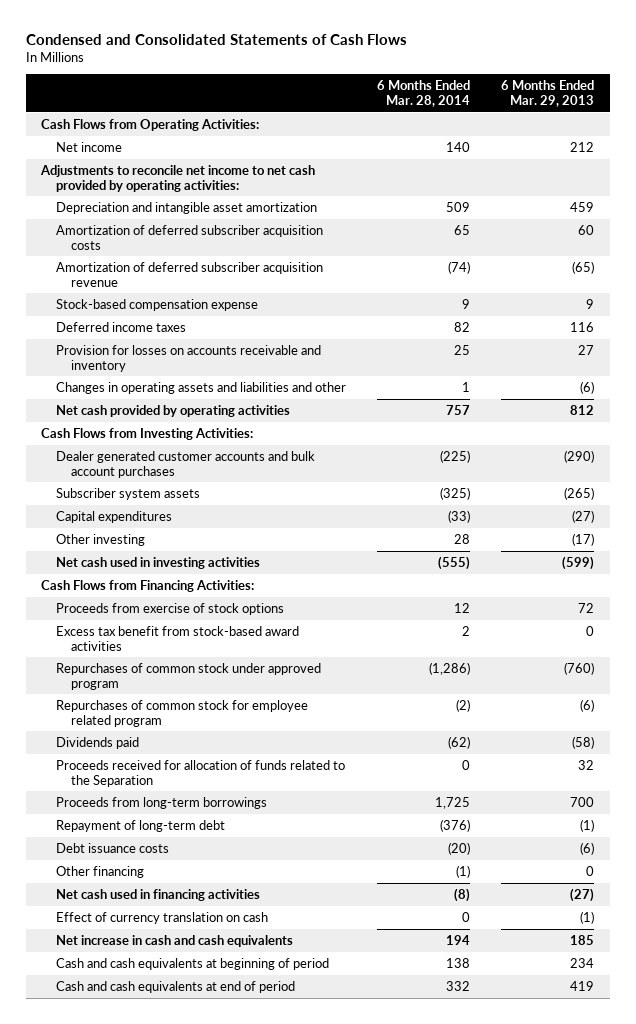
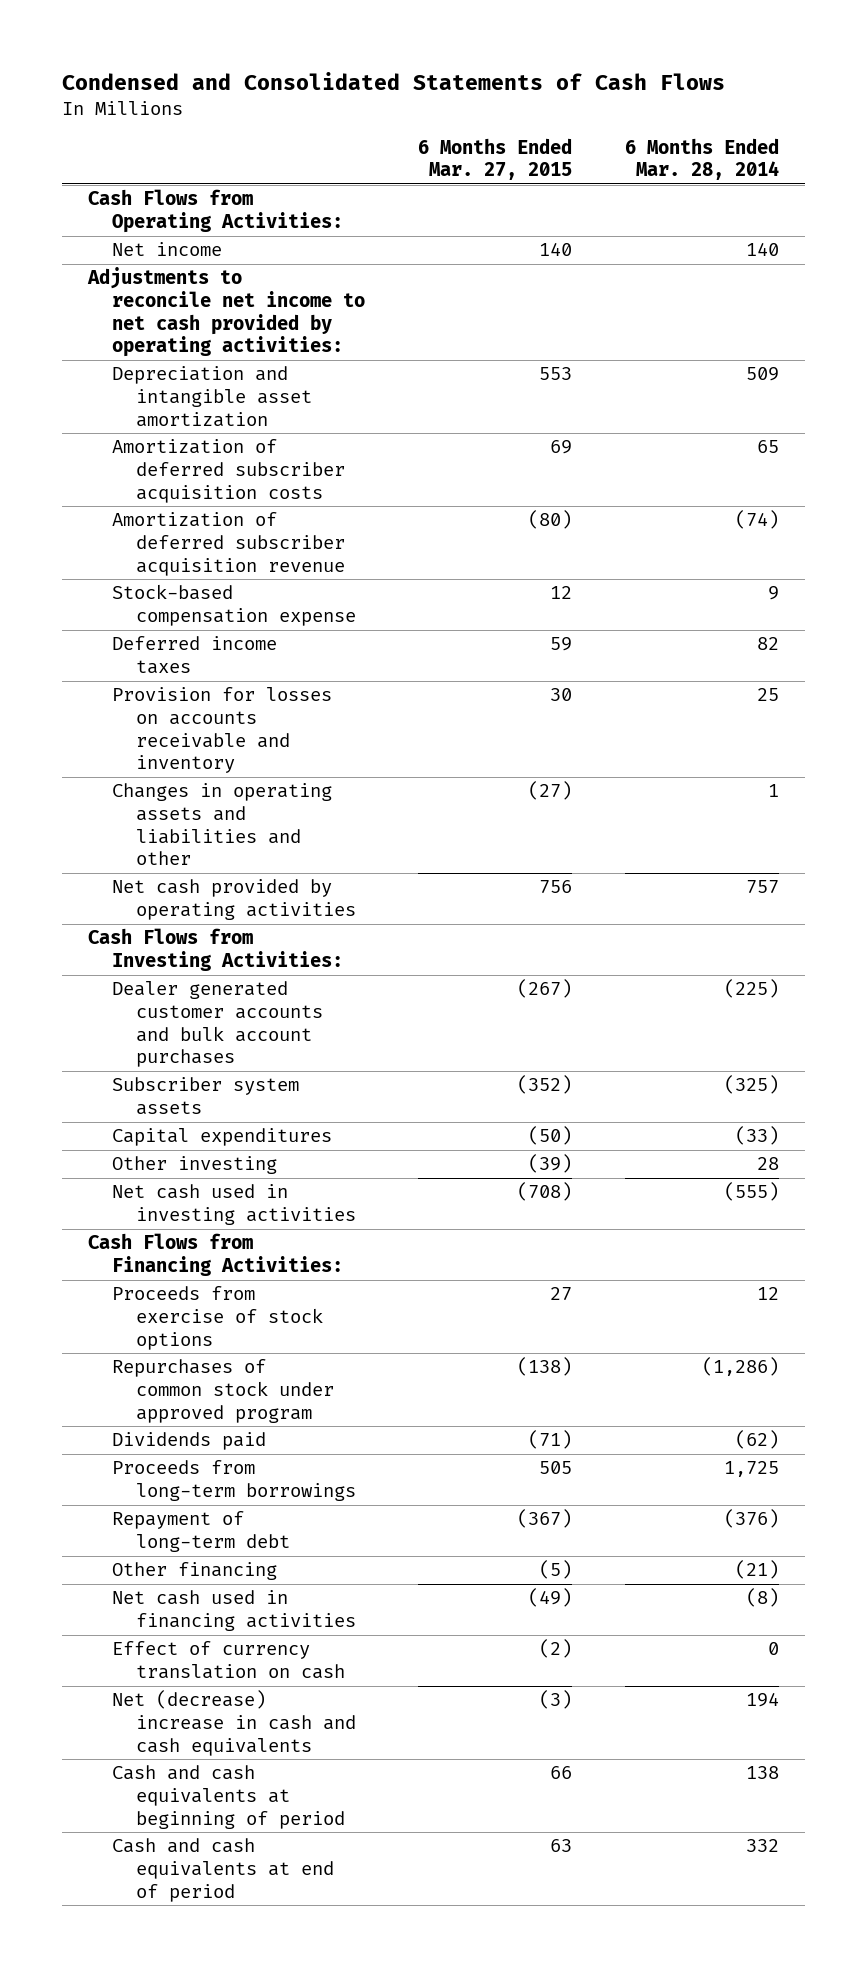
[501,80,595,107] 6 Months Ended Mar. 29, 2013 -> none
none -> [417,137,572,181] 6 Months Ended Mar. 27, 2015
[56,625,300,651] Excess tax benefit from stock-based award activities -> none
[56,699,309,727] Repurchases of common stock for employee related program -> none
[56,759,346,787] Proceeds received for allocation of funds related to the Separation -> none
[56,842,170,853] Debt issuance costs -> none
[456,864,471,878] (1) -> [734,1560,779,1580] (21)
[56,934,294,947] Net increase in cash and cash equivalents -> [112,1690,356,1756] Net (decrease) increase in cash and cash equivalents

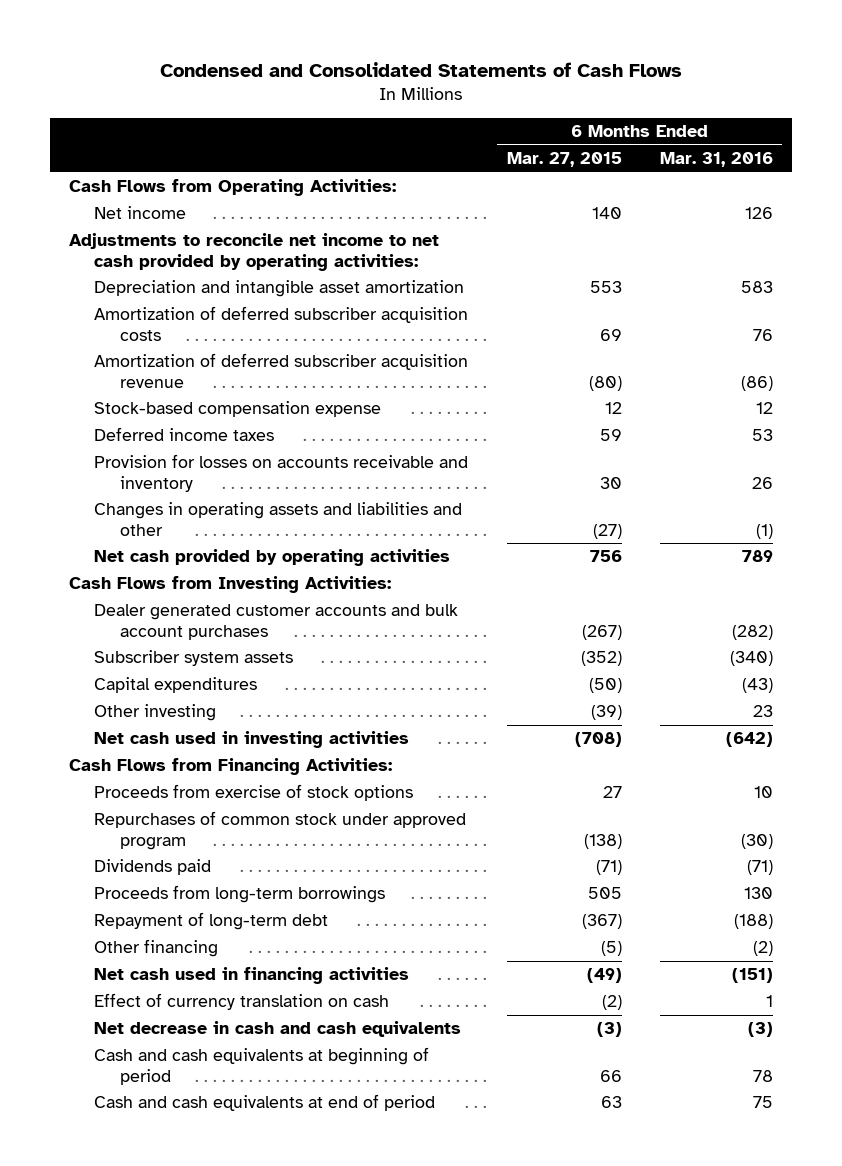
[624,137,779,181] 6 Months Ended Mar. 28, 2014 -> none
none -> [659,151,773,167] Mar. 31, 2016
[112,1690,356,1756] Net (decrease) increase in cash and cash equivalents -> [94,1021,462,1038] Net decrease in cash and cash equivalents

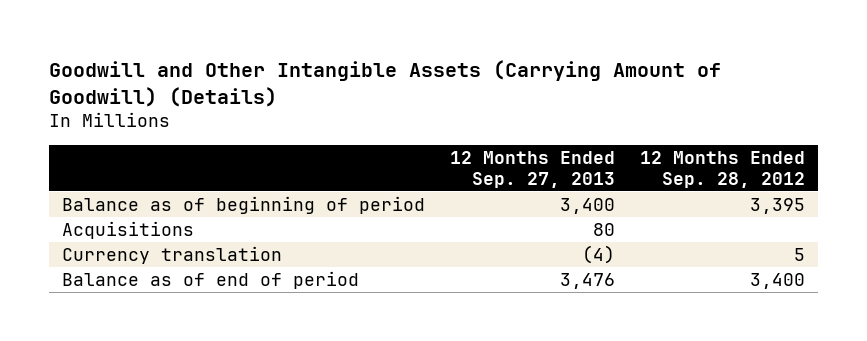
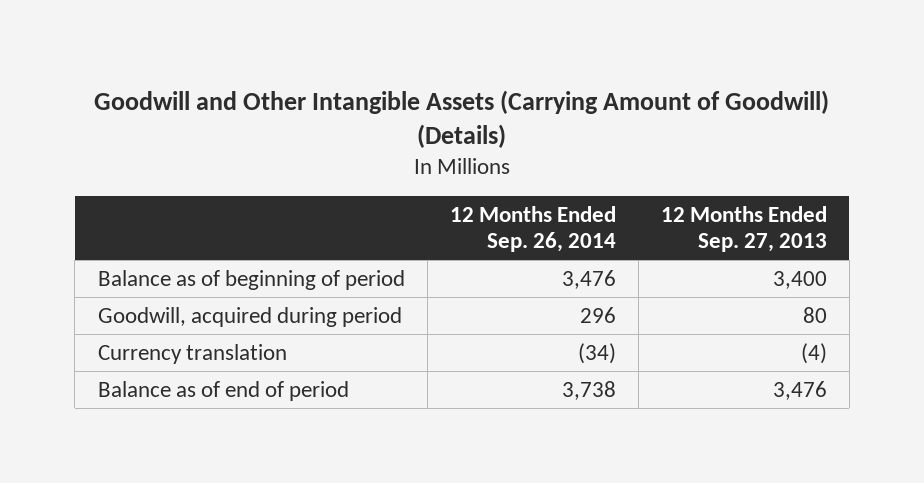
[640,150,806,188] 12 Months Ended Sep. 28, 2012 -> none
none -> [449,205,616,253] 12 Months Ended Sep. 26, 2014
[62,221,195,240] Acquisitions -> [97,306,402,327] Goodwill, acquired during period

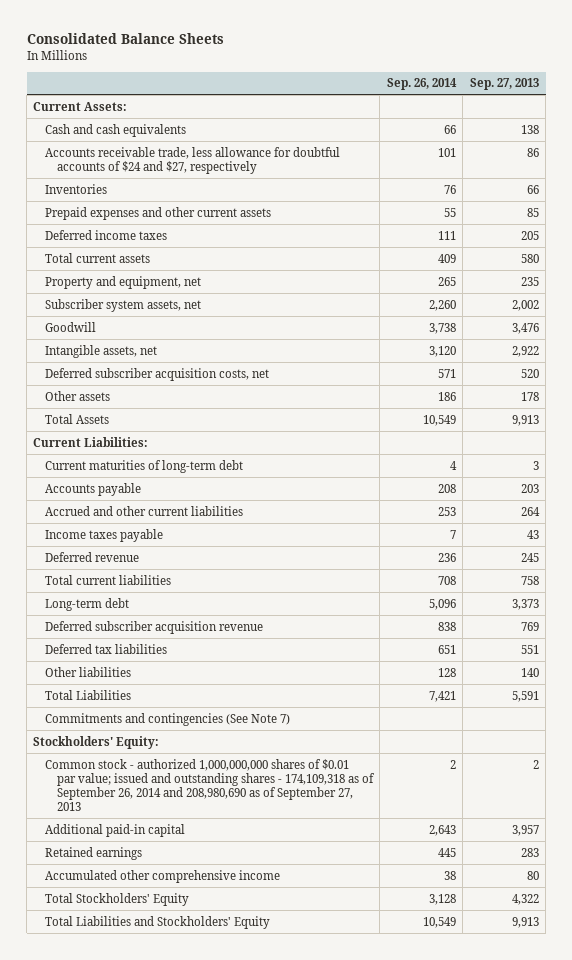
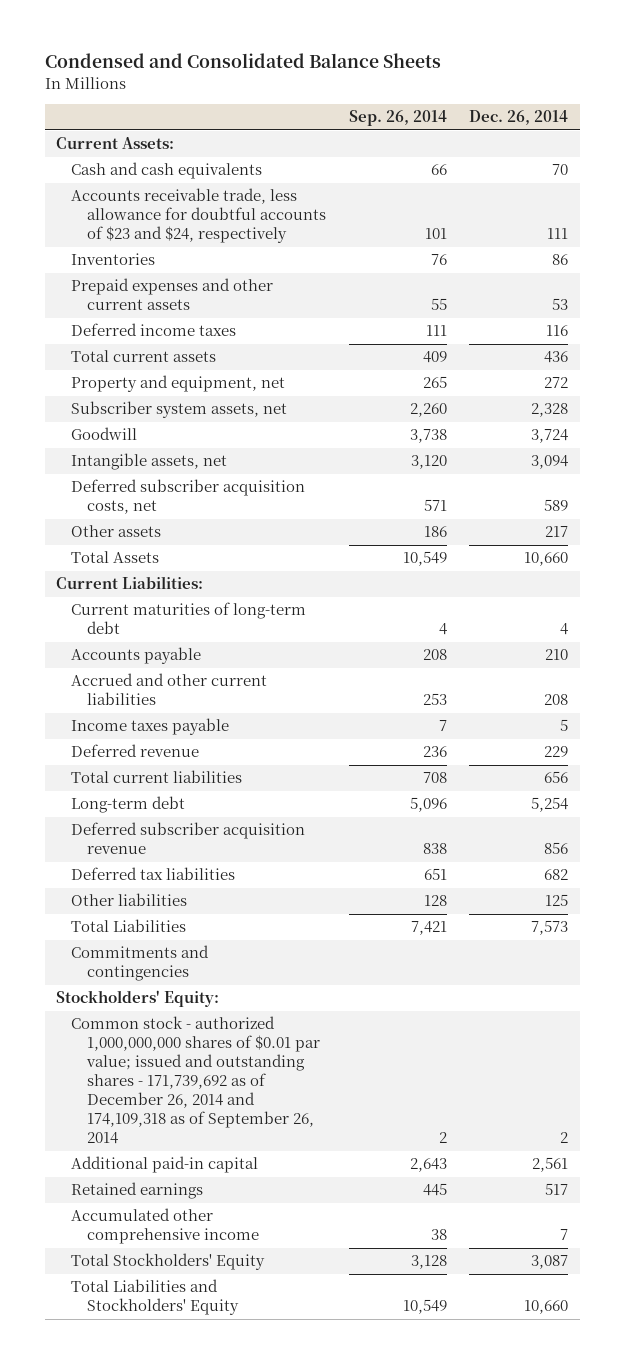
[26,33,224,45] Consolidated Balance Sheets -> [44,53,441,69] Condensed and Consolidated Balance Sheets
[469,78,539,91] Sep. 27, 2013 -> none
none -> [469,110,569,126] Dec. 26, 2014
[45,146,341,174] Accounts receivable trade, less allowance for doubtful accounts of $24 and $27, respectively -> [71,188,327,244] Accounts receivable trade, less allowance for doubtful accounts of $23 and $24, respectively
[45,712,291,726] Commitments and contingencies (See Note 7) -> [71,945,210,982] Commitments and contingencies
[45,758,376,812] Common stock - authorized 1,000,000,000 shares of $0.01 par value; issued and outstanding shares - 174,109,318 as of September 26, 2014 and 208,980,690 as of September 27, 2013 -> [71,1016,321,1145] Common stock - authorized 1,000,000,000 shares of $0.01 par value; issued and outstanding shares - 171,739,692 as of December 26, 2014 and 174,109,318 as of September 26, 2014

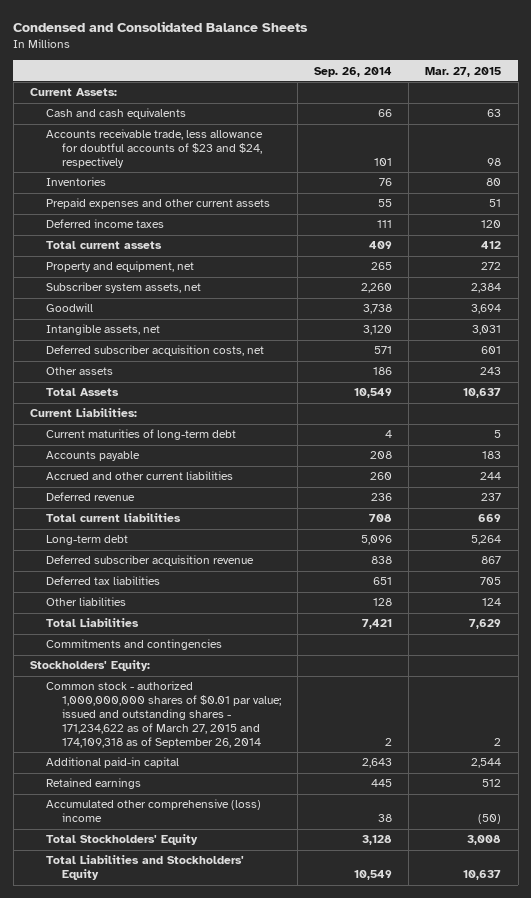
[469,110,569,126] Dec. 26, 2014 -> none
none -> [425,66,502,77] Mar. 27, 2015
[71,718,230,736] Income taxes payable -> none
[422,693,447,706] 253 -> [370,472,393,481] 260
[71,1016,321,1145] Common stock - authorized 1,000,000,000 shares of $0.01 par value; issued and outstanding shares - 171,739,692 as of December 26, 2014 and 174,109,318 as of September 26, 2014 -> [46,681,282,749] Common stock - authorized 1,000,000,000 shares of $0.01 par value; issued and outstanding shares - 171,234,622 as of March 27, 2015 and 174,109,318 as of September 26, 2014
[71,1208,260,1245] Accumulated other comprehensive income -> [46,799,262,823] Accumulated other comprehensive (loss) income

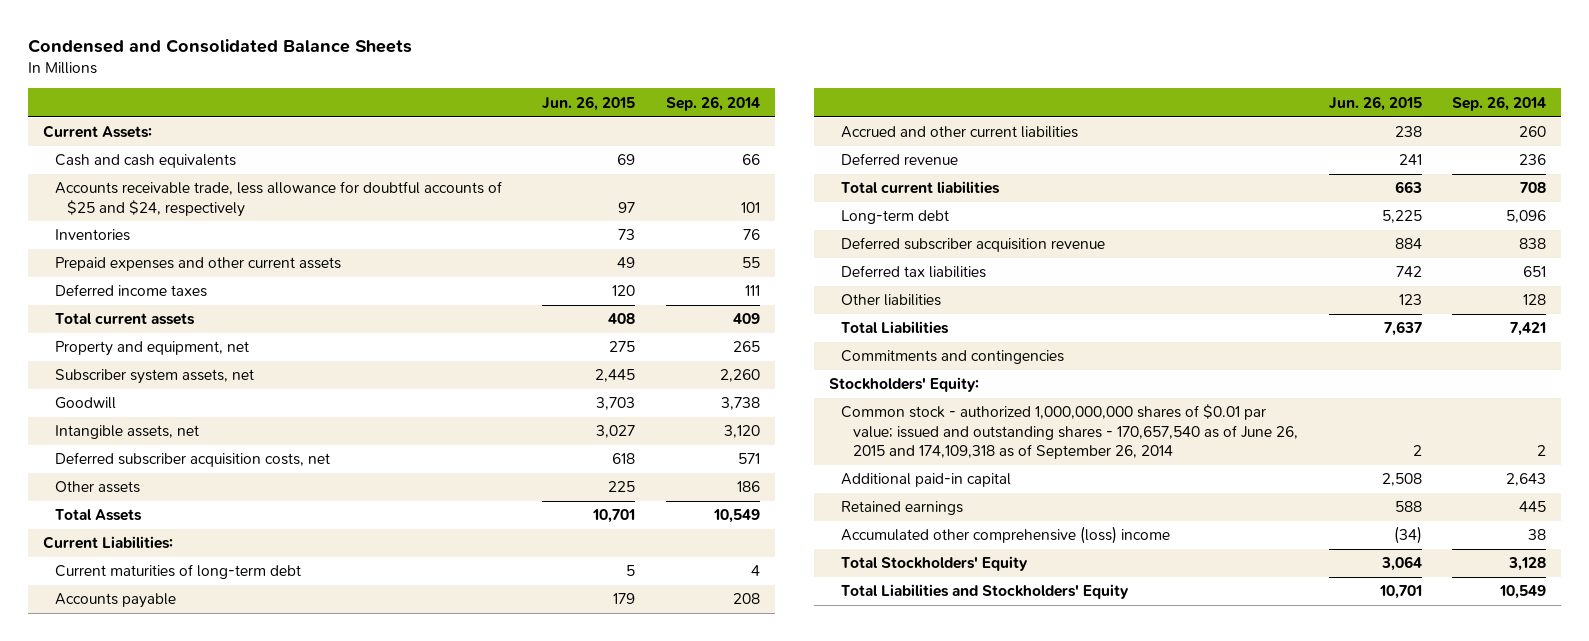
[425,66,502,77] Mar. 27, 2015 -> none
none -> [542,95,636,111] Jun. 26, 2015
[46,129,264,169] Accounts receivable trade, less allowance for doubtful accounts of $23 and $24, respectively -> [54,181,502,217] Accounts receivable trade, less allowance for doubtful accounts of $25 and $24, respectively
[46,681,282,749] Common stock - authorized 1,000,000,000 shares of $0.01 par value; issued and outstanding shares - 171,234,622 as of March 27, 2015 and 174,109,318 as of September 26, 2014 -> [841,404,1299,459] Common stock - authorized 1,000,000,000 shares of $0.01 par value; issued and outstanding shares - 170,657,540 as of June 26, 2015 and 174,109,318 as of September 26, 2014

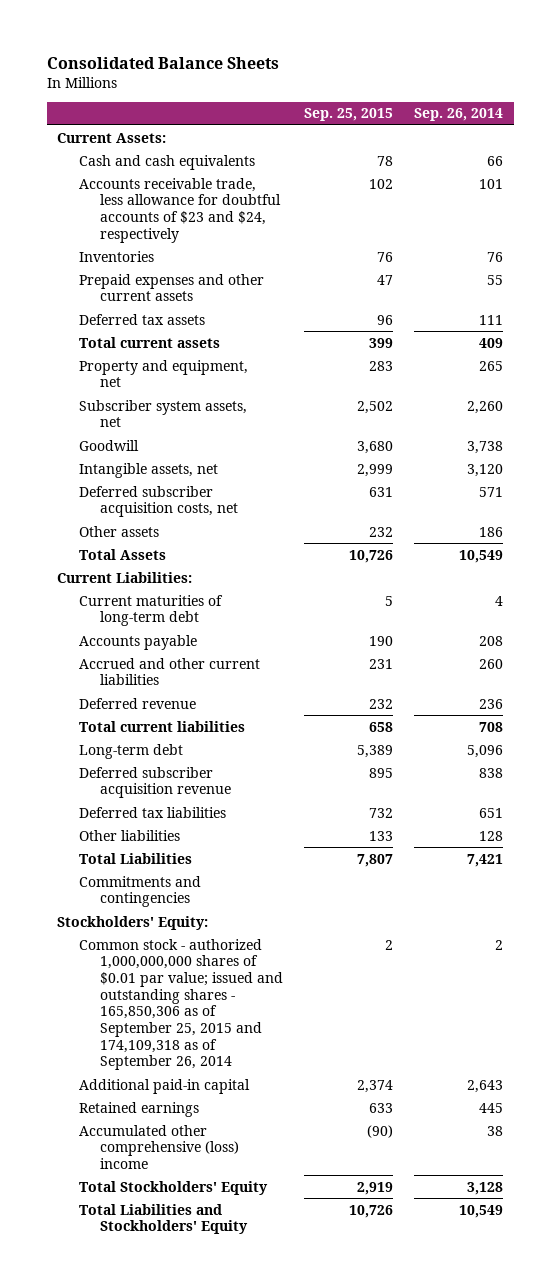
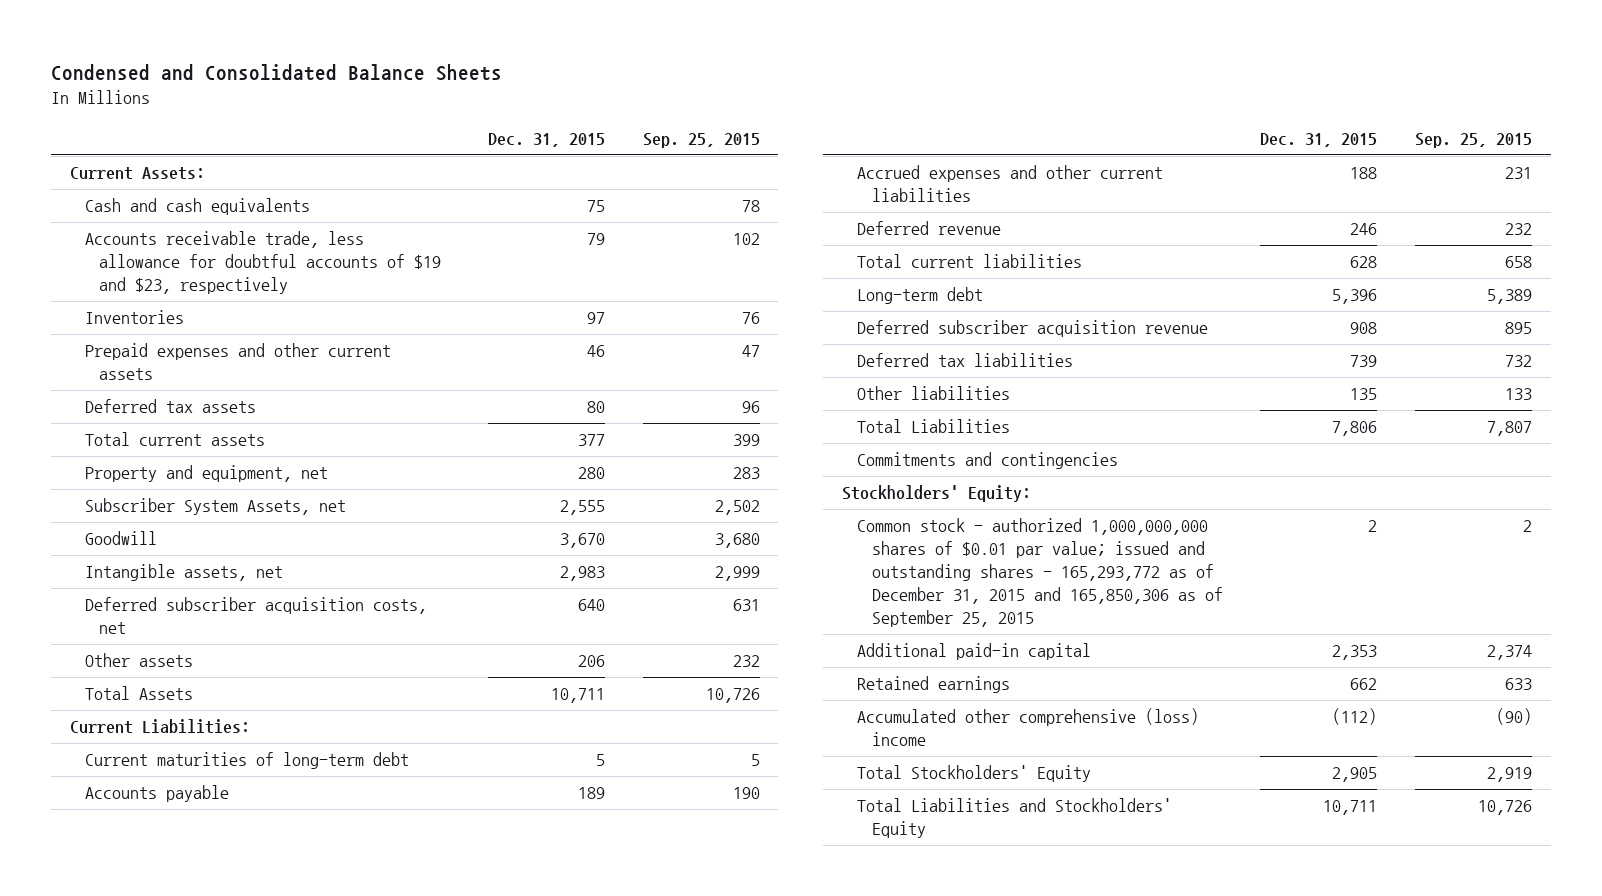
[46,56,279,69] Consolidated Balance Sheets -> [51,63,503,81] Condensed and Consolidated Balance Sheets
[414,108,504,122] Sep. 26, 2014 -> none
none -> [488,132,606,147] Dec. 31, 2015
[78,177,282,243] Accounts receivable trade, less allowance for doubtful accounts of $23 and $24, respectively -> [84,231,442,295] Accounts receivable trade, less allowance for doubtful accounts of $19 and $23, respectively
[78,399,247,428] Subscriber system assets, net -> [84,498,346,516] Subscriber System Assets, net
[78,657,260,686] Accrued and other current liabilities -> [856,165,1163,203] Accrued expenses and other current liabilities
[78,938,284,1071] Common stock - authorized 1,000,000,000 shares of $0.01 par value; issued and outstanding shares - 165,850,306 as of September 25, 2015 and 174,109,318 as of September 26, 2014 -> [856,518,1223,628] Common stock - authorized 1,000,000,000 shares of $0.01 par value; issued and outstanding shares - 165,293,772 as of December 31, 2015 and 165,850,306 as of September 25, 2015

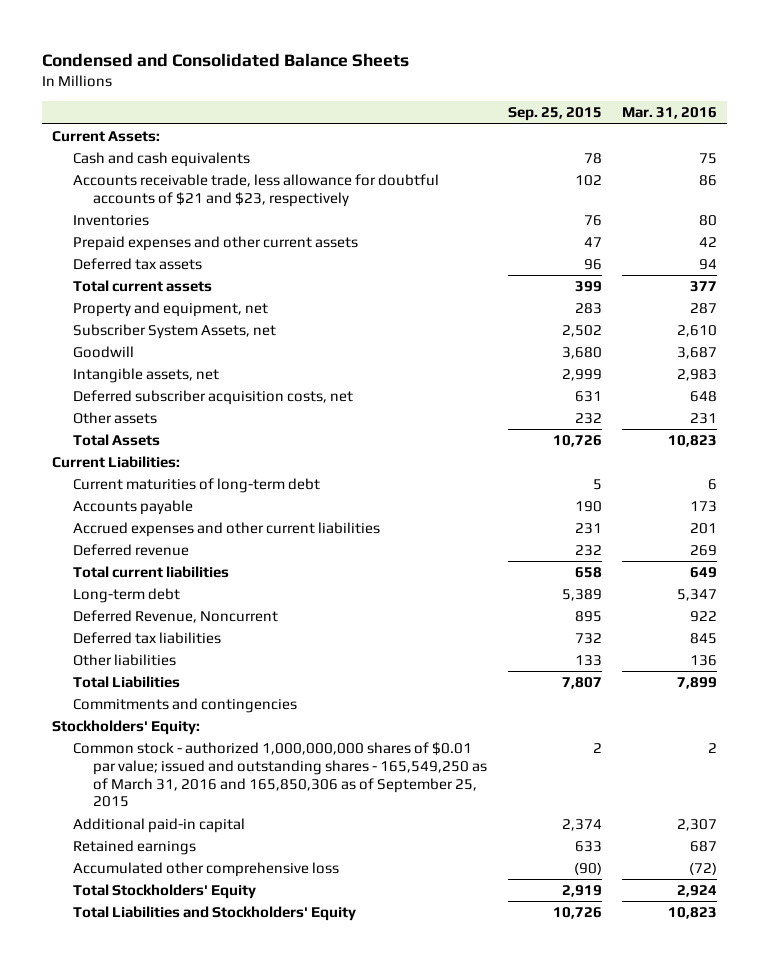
[488,132,606,147] Dec. 31, 2015 -> none
none -> [621,107,717,120] Mar. 31, 2016
[84,231,442,295] Accounts receivable trade, less allowance for doubtful accounts of $19 and $23, respectively -> [72,174,439,207] Accounts receivable trade, less allowance for doubtful accounts of $21 and $23, respectively
[856,320,1208,338] Deferred subscriber acquisition revenue -> [72,610,278,624] Deferred Revenue, Noncurrent
[856,518,1223,628] Common stock - authorized 1,000,000,000 shares of $0.01 par value; issued and outstanding shares - 165,293,772 as of December 31, 2015 and 165,850,306 as of September 25, 2015 -> [72,742,488,808] Common stock - authorized 1,000,000,000 shares of $0.01 par value; issued and outstanding shares - 165,549,250 as of March 31, 2016 and 165,850,306 as of September 25, 2015
[856,708,1199,747] Accumulated other comprehensive (loss) income -> [72,862,339,878] Accumulated other comprehensive loss

